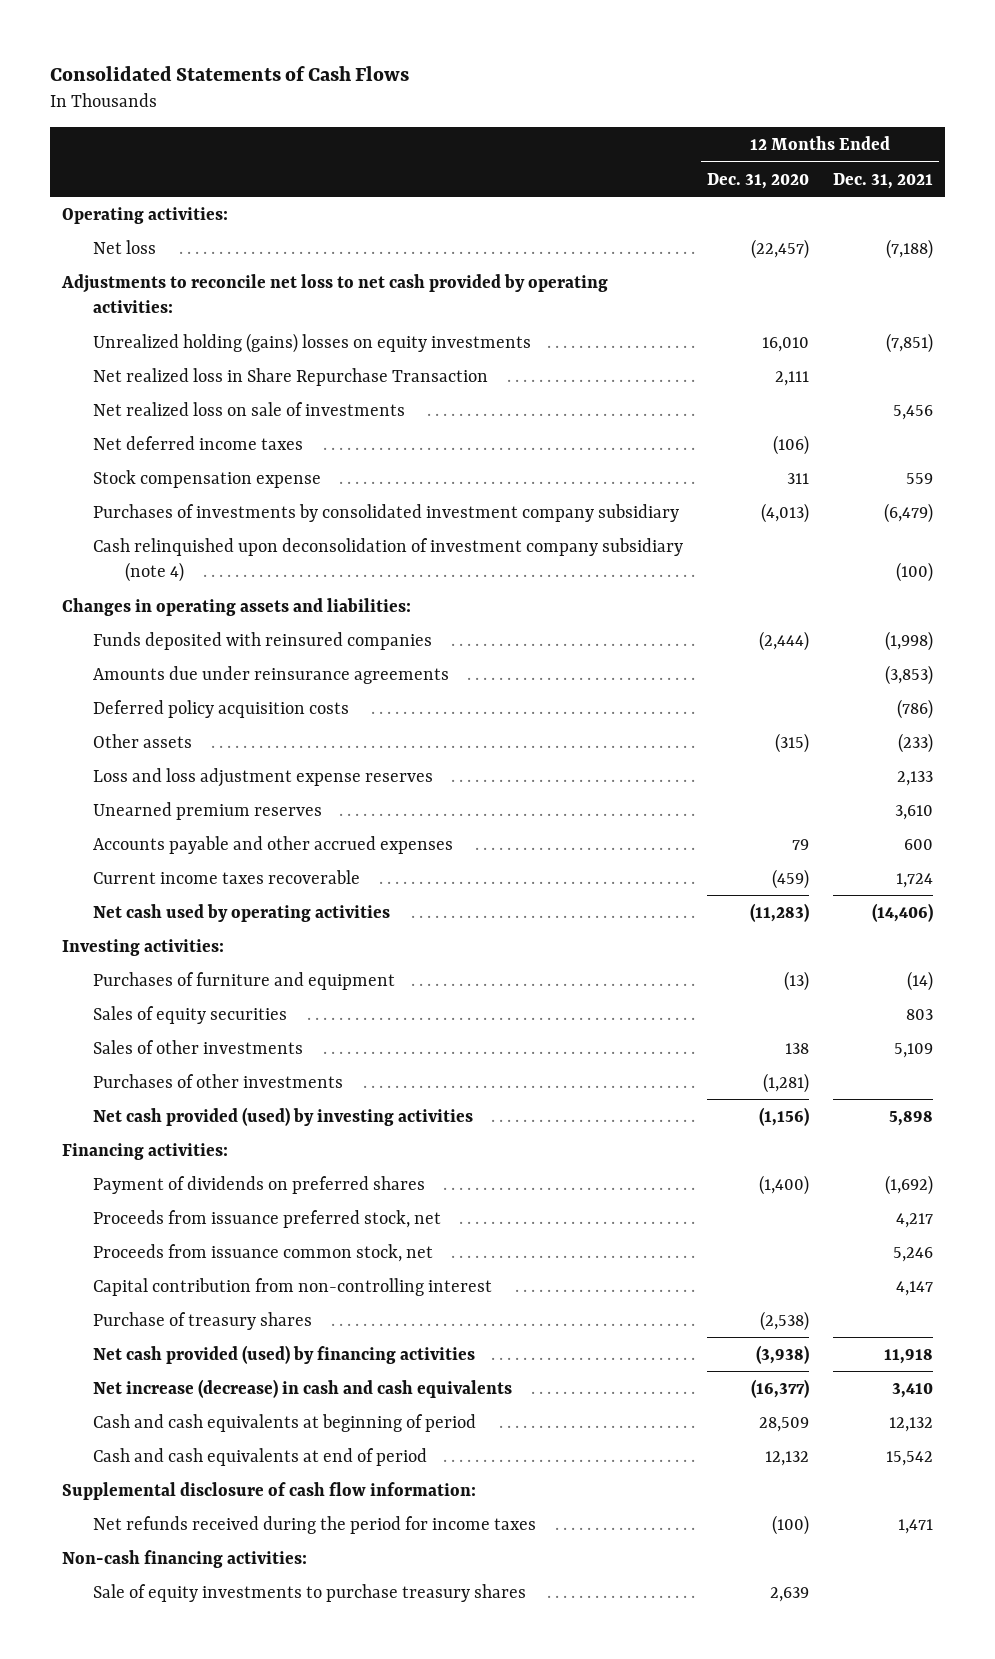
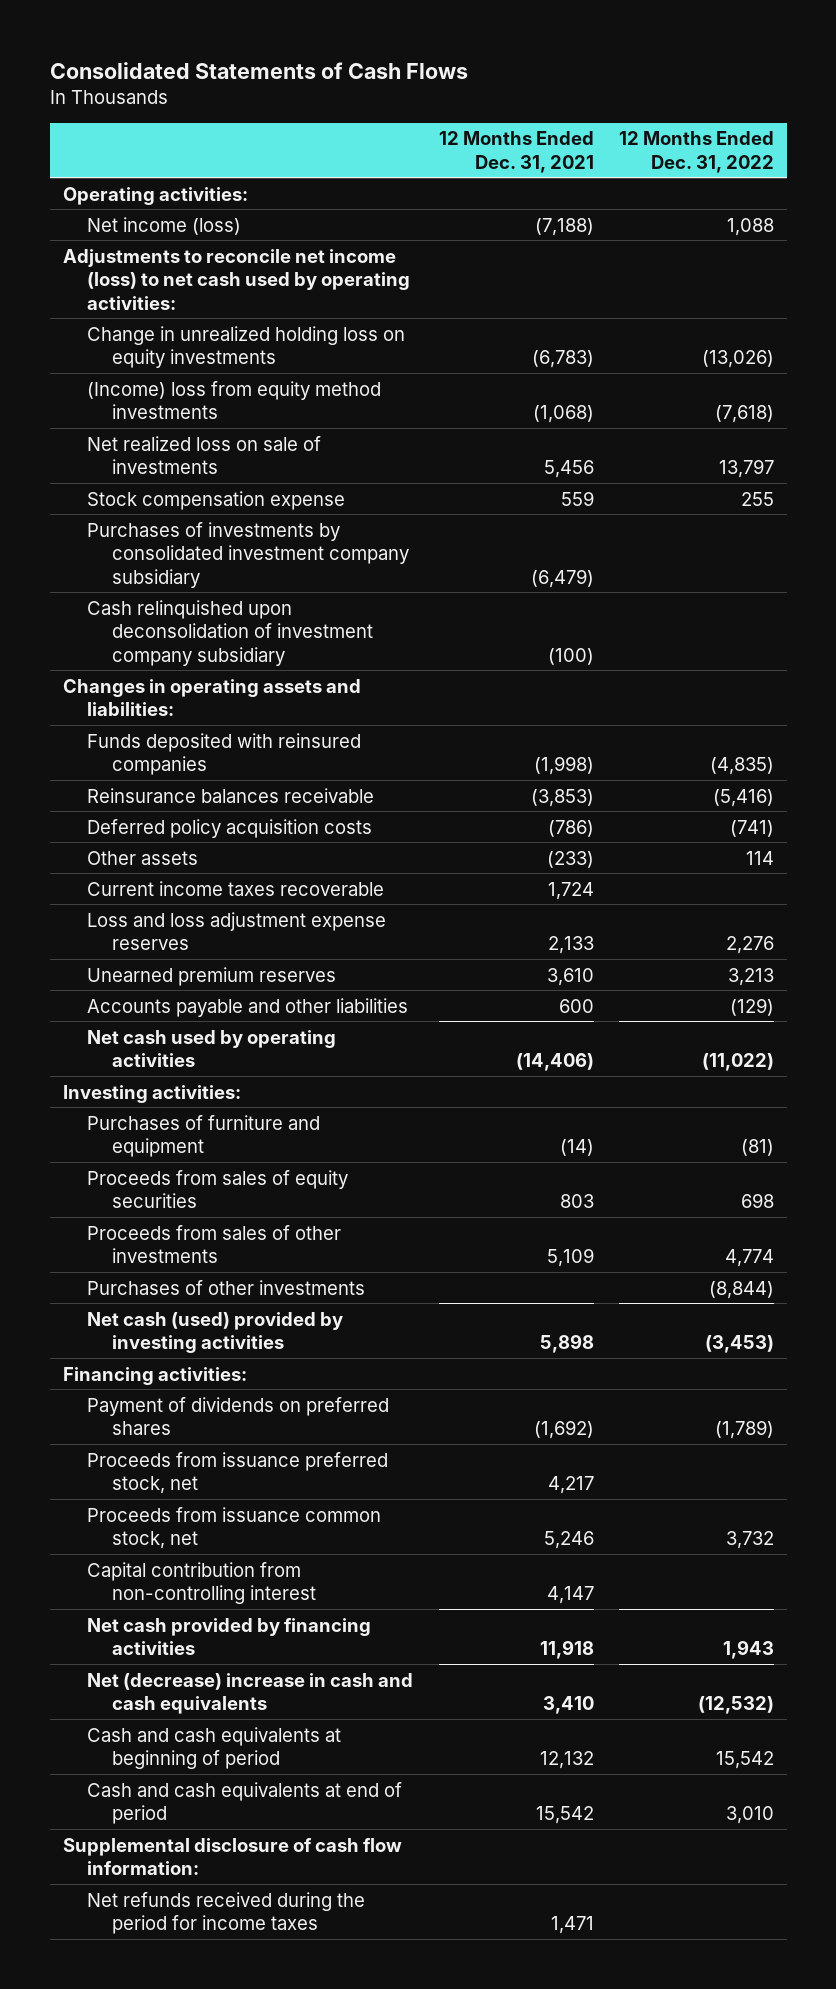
[707,172,810,189] Dec. 31, 2020 -> none
none -> [618,131,774,173] 12 Months Ended Dec. 31, 2022
[93,367,489,386] Net realized loss in Share Repurchase Transaction -> none
[93,239,157,254] Net loss -> [87,216,242,235] Net income (loss)
[60,273,608,314] Adjustments to reconcile net loss to net cash provided by operating activities: -> [62,248,411,310] Adjustments to reconcile net income (loss) to net cash used by operating activities:
[93,332,532,353] Unrealized holding (gains) losses on equity investments -> [87,325,406,369] Change in unrealized holding loss on equity investments
[885,332,933,353] (7,851) -> [531,350,594,369] (6,783)
none -> [87,380,382,420] (Income) loss from equity method investments
[93,435,304,450] Net deferred income taxes -> none
[93,537,684,583] Cash relinquished upon deconsolidation of investment company subsidiary (note 4) -> [87,599,374,666] Cash relinquished upon deconsolidation of investment company subsidiary
[93,665,450,684] Amounts due under reinsurance agreements -> [87,787,375,803] Reinsurance balances receivable
[93,869,361,884] Current income taxes recoverable -> [87,880,385,896] Current income taxes recoverable
[93,835,454,854] Accounts payable and other accrued expenses -> [87,997,409,1017] Accounts payable and other liabilities
[93,1005,288,1024] Sales of equity securities -> [87,1169,349,1209] Proceeds from sales of equity securities
[93,1039,304,1054] Sales of other investments -> [87,1224,342,1264] Proceeds from sales of other investments
[93,1106,474,1126] Net cash provided (used) by investing activities -> [87,1311,344,1354] Net cash (used) provided by investing activities
[93,1311,313,1330] Purchase of treasury shares -> none
[93,1344,476,1364] Net cash provided (used) by financing activities -> [87,1617,372,1656] Net cash provided by financing activities
[93,1378,513,1398] Net increase (decrease) in cash and cash equivalents -> [87,1672,414,1715] Net (decrease) increase in cash and cash equivalents
[61,1549,307,1568] Non-cash financing activities: -> none
[93,1583,527,1602] Sale of equity investments to purchase treasury shares -> none

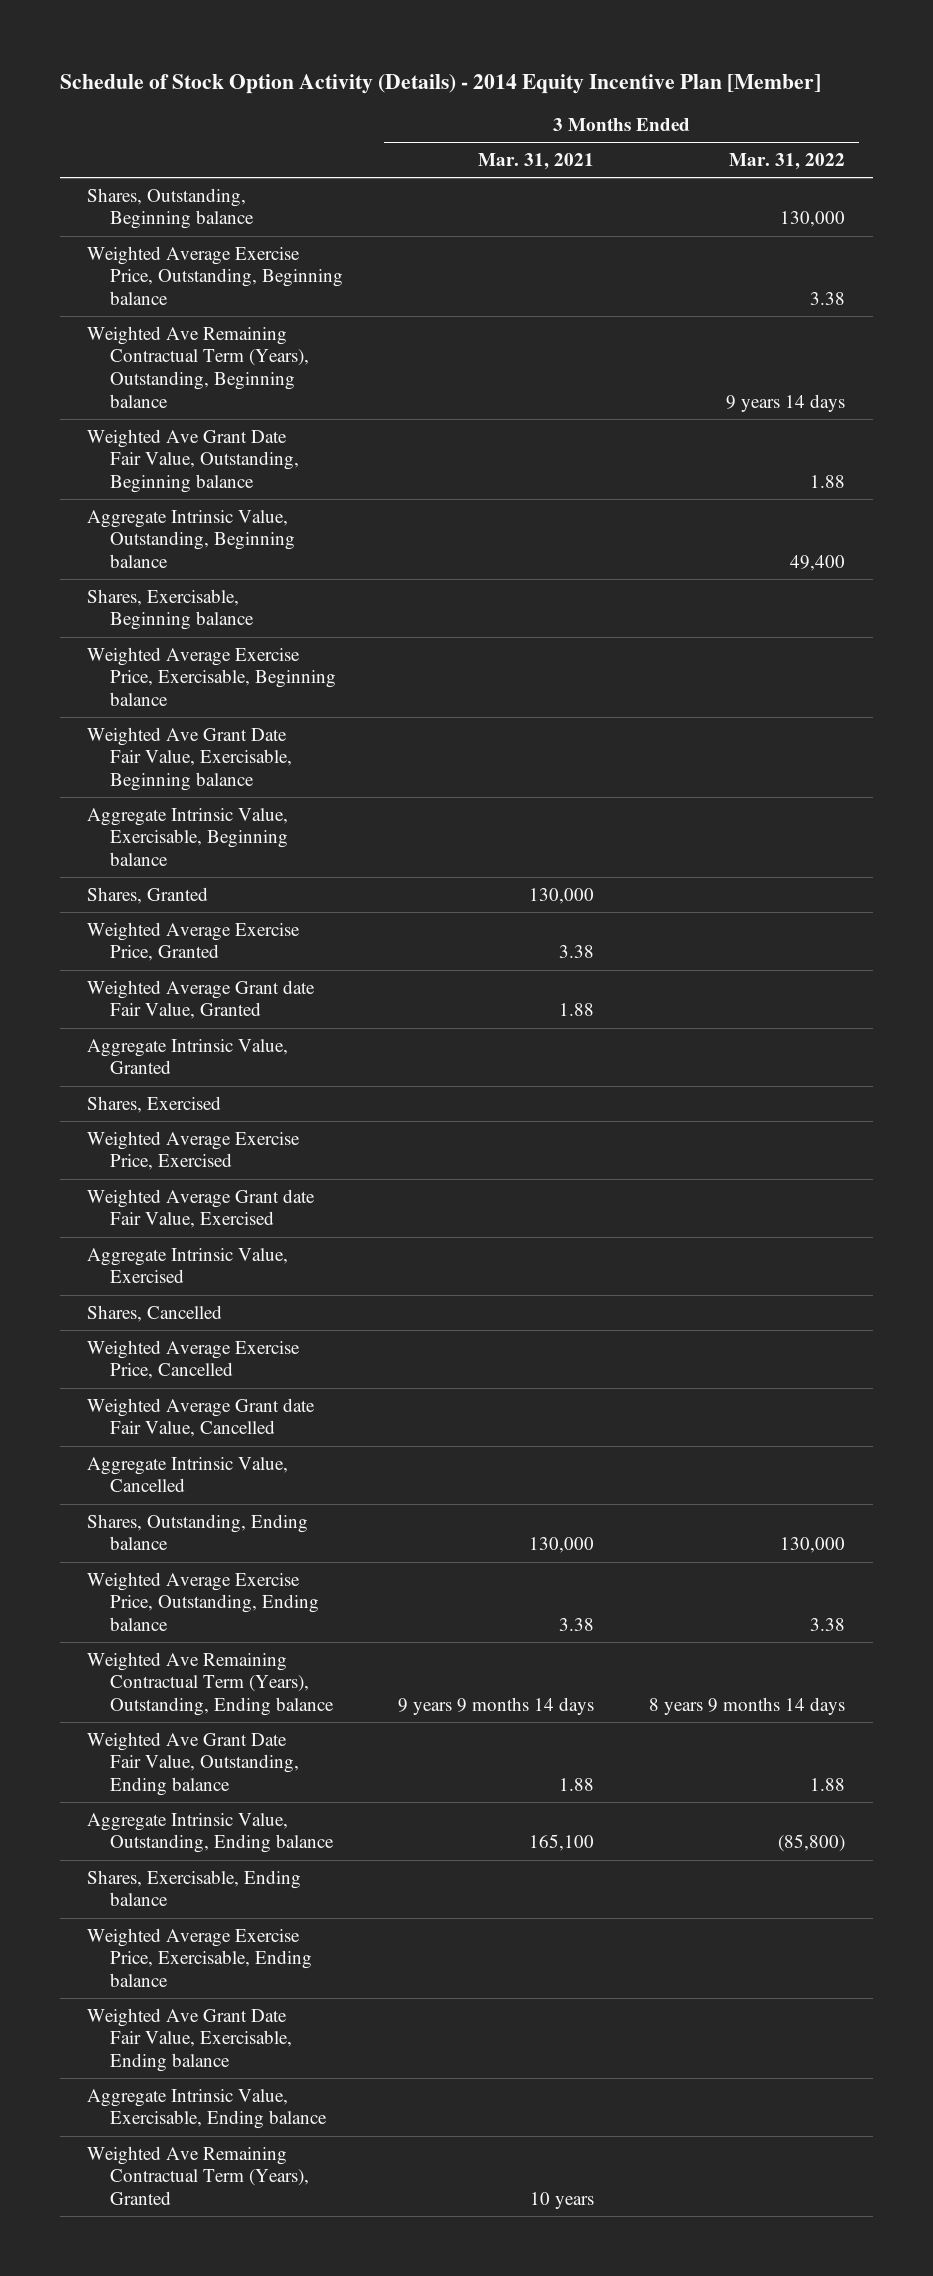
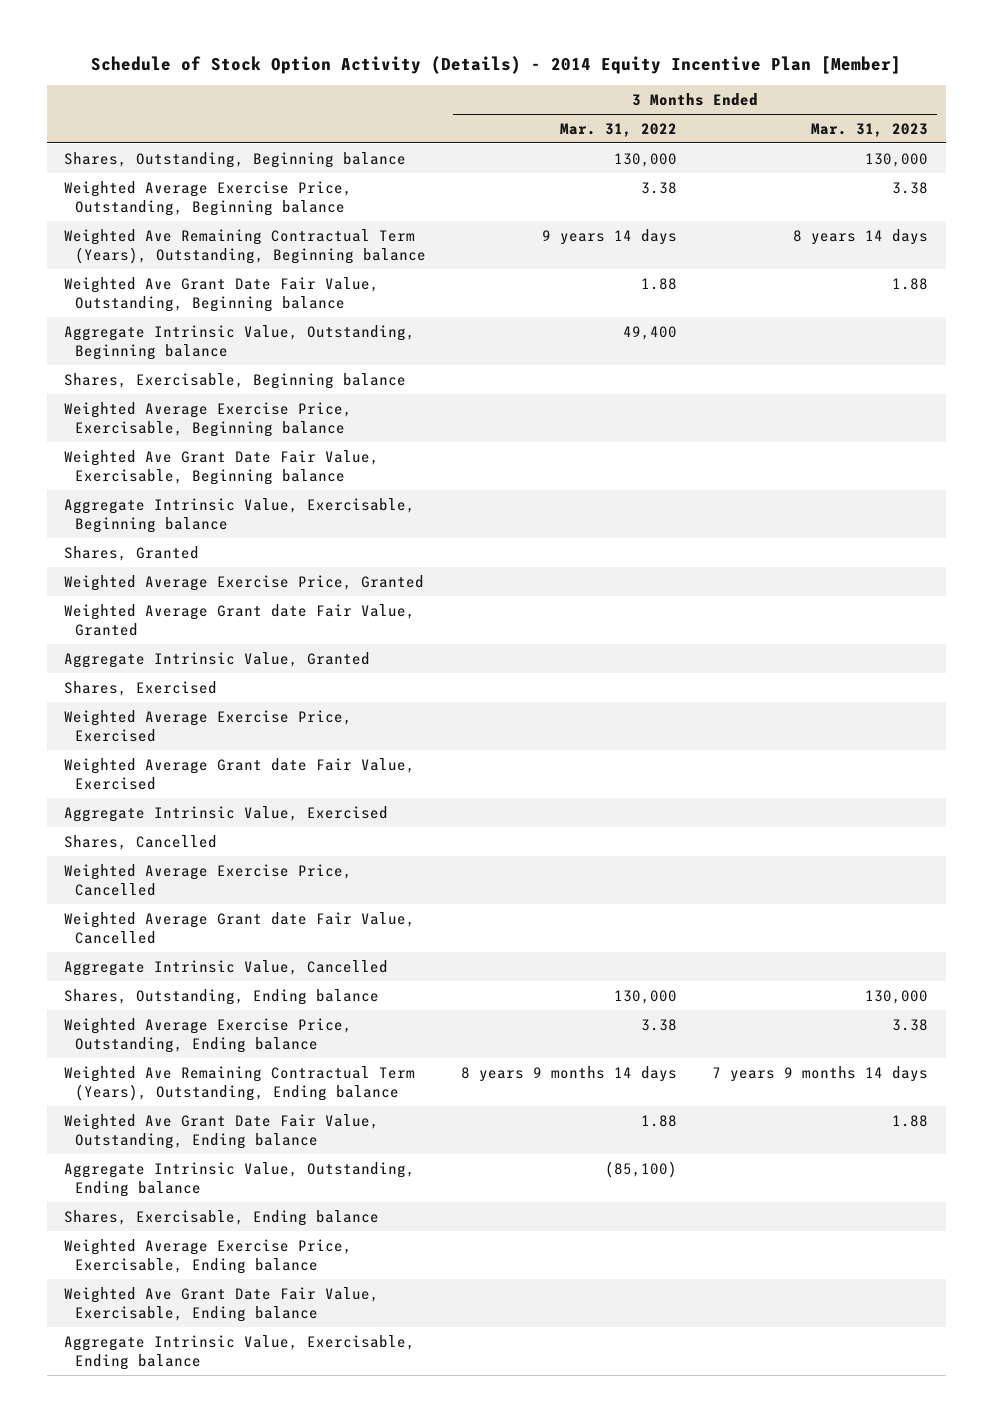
[478,153,595,171] Mar. 31, 2021 -> none
none -> [811,122,929,137] Mar. 31, 2023
[778,1834,846,1853] (85,800) -> [605,1160,678,1178] (85,100)
[87,2145,309,2205] Weighted Ave Remaining Contractual Term (Years), Granted -> none

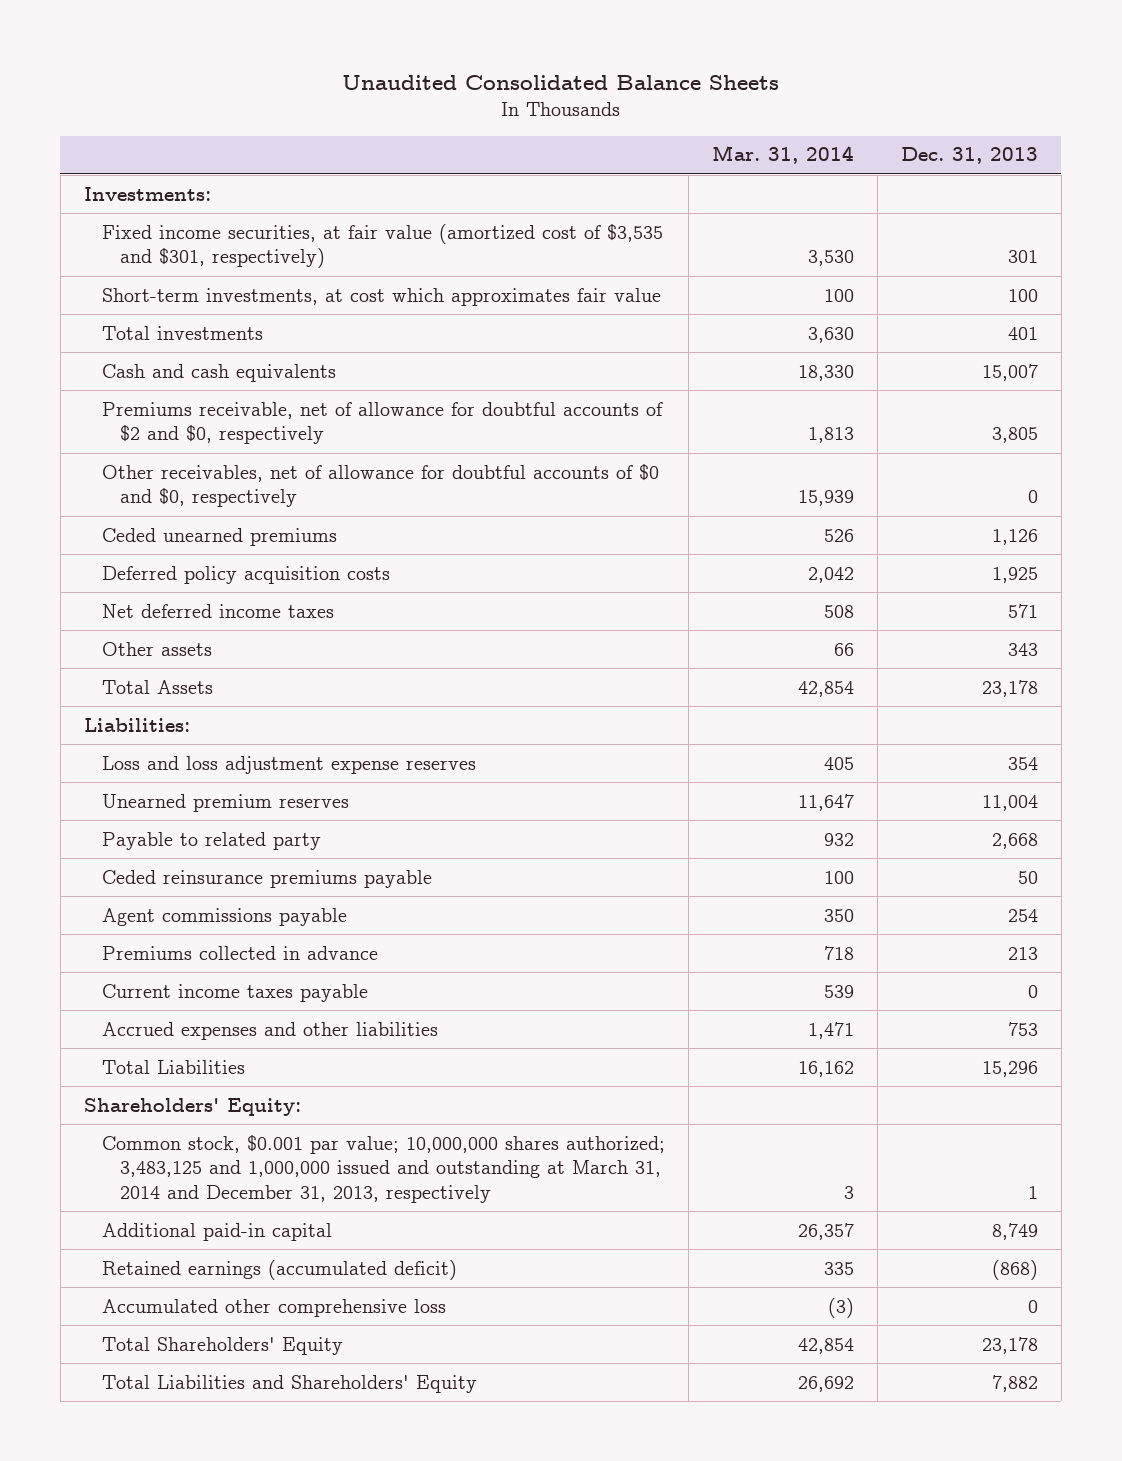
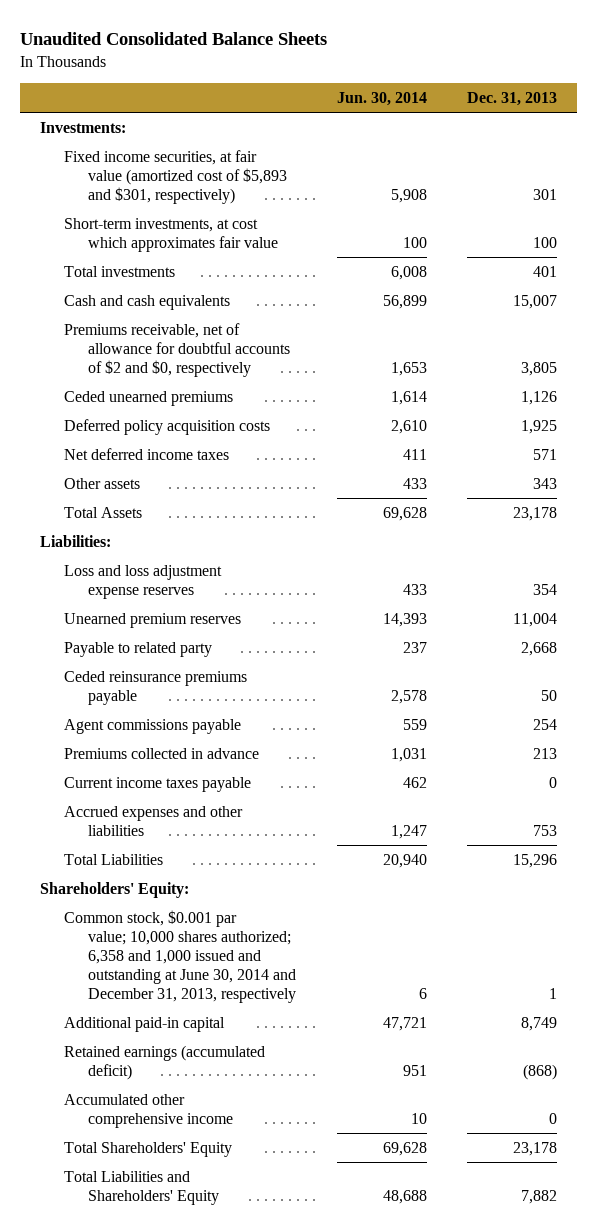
[712,145,855,165] Mar. 31, 2014 -> none
none -> [336,91,427,106] Jun. 30, 2014
[102,223,664,269] Fixed income securities, at fair value (amortized cost of $3,535 and $301, respectively) -> [64,149,288,204] Fixed income securities, at fair value (amortized cost of $5,893 and $301, respectively)
[102,463,660,508] Other receivables, net of allowance for doubtful accounts of $0 and $0, respectively -> none
[102,1134,666,1203] Common stock, $0.001 par value; 10,000,000 shares authorized; 3,483,125 and 1,000,000 issued and outstanding at March 31, 2014 and December 31, 2013, respectively -> [64,909,297,1004] Common stock, $0.001 par value; 10,000 shares authorized; 6,358 and 1,000 issued and outstanding at June 30, 2014 and December 31, 2013, respectively
[102,1298,447,1317] Accumulated other comprehensive loss -> [64,1093,234,1128] Accumulated other comprehensive income

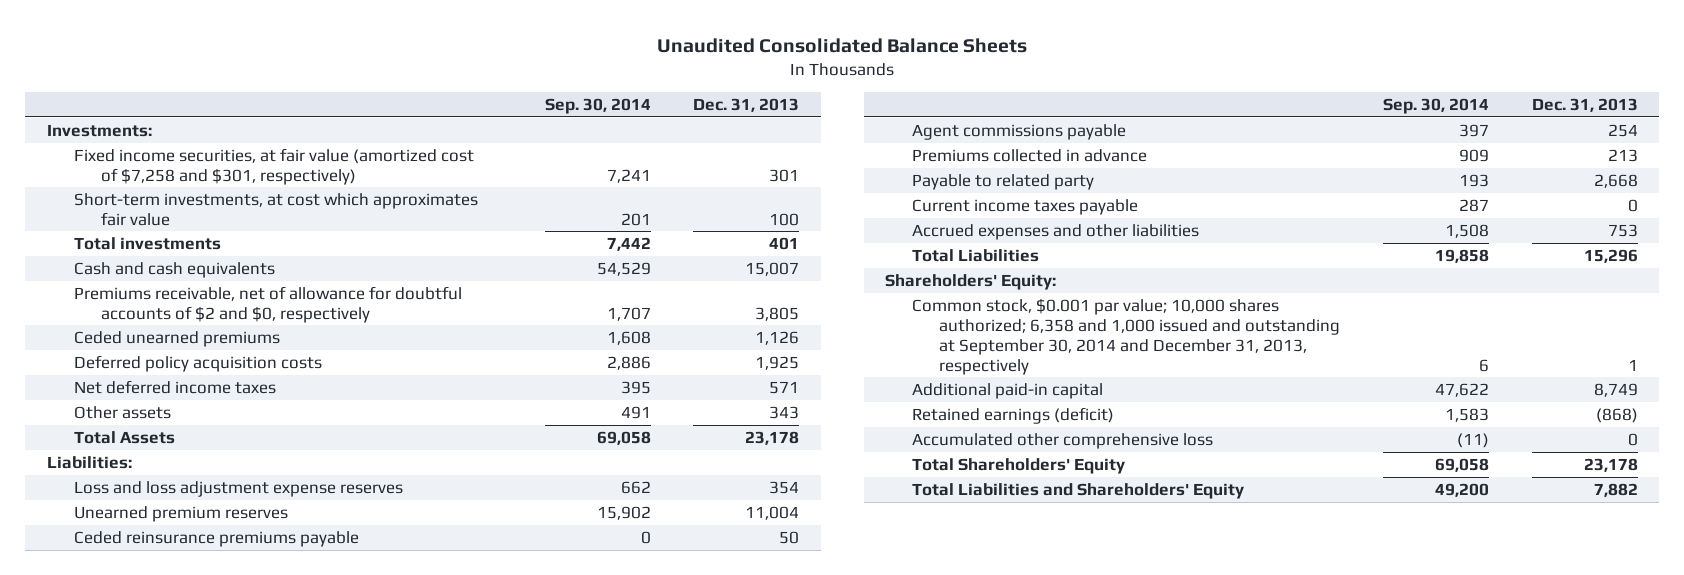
[336,91,427,106] Jun. 30, 2014 -> none
none -> [544,98,651,115] Sep. 30, 2014
[64,149,288,204] Fixed income securities, at fair value (amortized cost of $5,893 and $301, respectively) -> [73,147,474,185] Fixed income securities, at fair value (amortized cost of $7,258 and $301, respectively)
[64,641,213,657] Payable to related party -> [912,173,1095,190] Payable to related party
[64,909,297,1004] Common stock, $0.001 par value; 10,000 shares authorized; 6,358 and 1,000 issued and outstanding at June 30, 2014 and December 31, 2013, respectively -> [912,297,1341,375] Common stock, $0.001 par value; 10,000 shares authorized; 6,358 and 1,000 issued and outstanding at September 30, 2014 and December 31, 2013, respectively
[64,1044,266,1080] Retained earnings (accumulated deficit) -> [912,406,1115,424] Retained earnings (deficit)
[64,1093,234,1128] Accumulated other comprehensive income -> [912,432,1214,449] Accumulated other comprehensive loss

